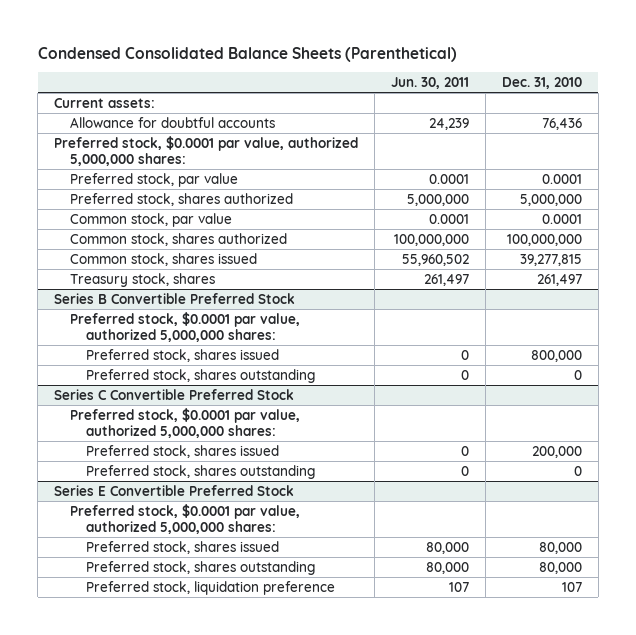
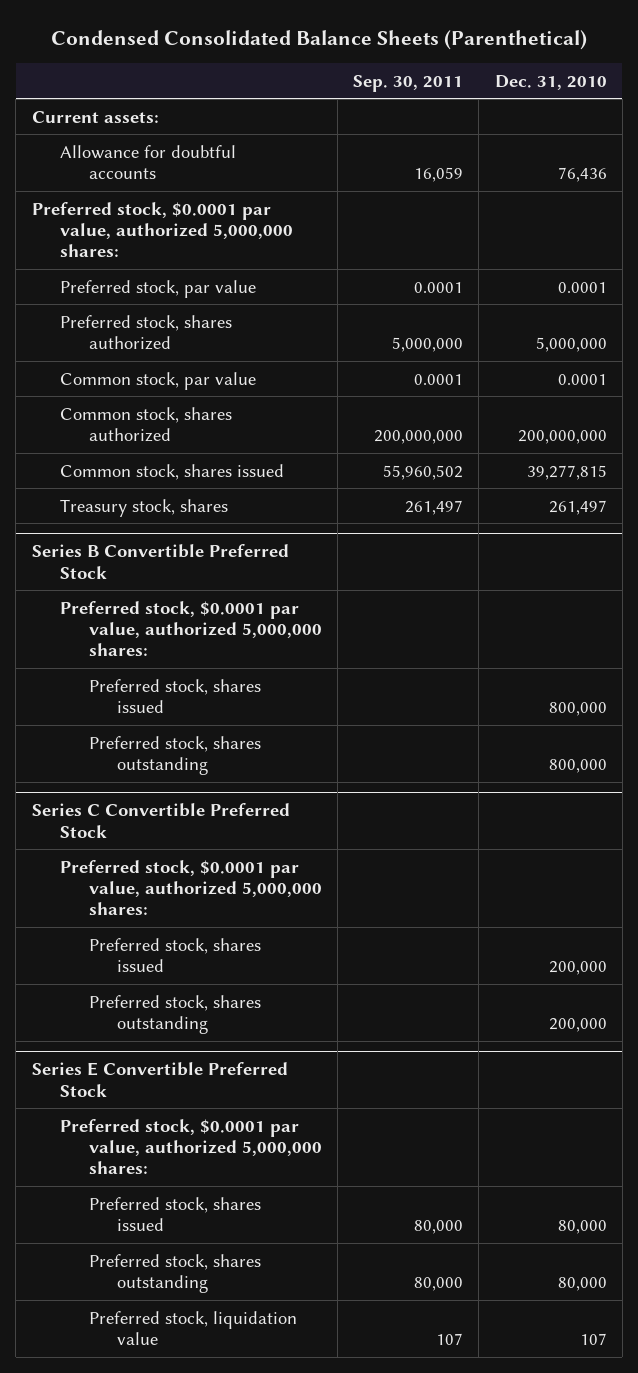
[391,76,470,89] Jun. 30, 2011 -> none
none -> [353,74,464,92] Sep. 30, 2011
[506,233,582,246] 100,000,000 -> [517,429,607,444] 200,000,000
[573,369,582,380] 0 -> [548,758,607,773] 800,000
[573,465,582,476] 0 -> [548,1017,607,1032] 200,000
[85,580,335,595] Preferred stock, liquidation preference -> [88,1310,297,1345] Preferred stock, liquidation value

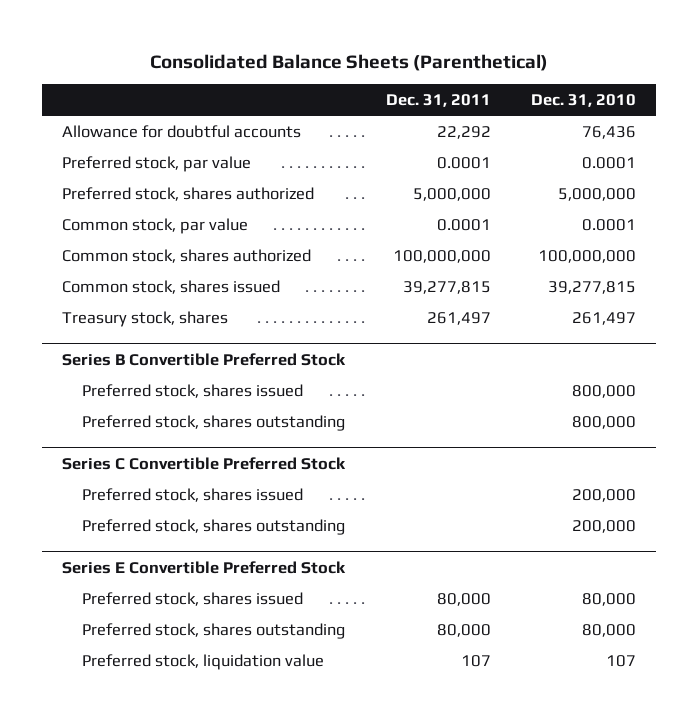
[51,29,588,50] Condensed Consolidated Balance Sheets (Parenthetical) -> [150,53,549,71] Consolidated Balance Sheets (Parenthetical)
[353,74,464,92] Sep. 30, 2011 -> none
none -> [385,94,491,108] Dec. 31, 2011
[31,110,159,123] Current assets: -> none
[31,201,294,258] Preferred stock, $0.0001 par value, authorized 5,000,000 shares: -> none
[517,429,607,444] 200,000,000 -> [538,249,637,263] 100,000,000
[60,600,322,657] Preferred stock, $0.0001 par value, authorized 5,000,000 shares: -> none
[60,859,322,916] Preferred stock, $0.0001 par value, authorized 5,000,000 shares: -> none
[60,1118,322,1175] Preferred stock, $0.0001 par value, authorized 5,000,000 shares: -> none

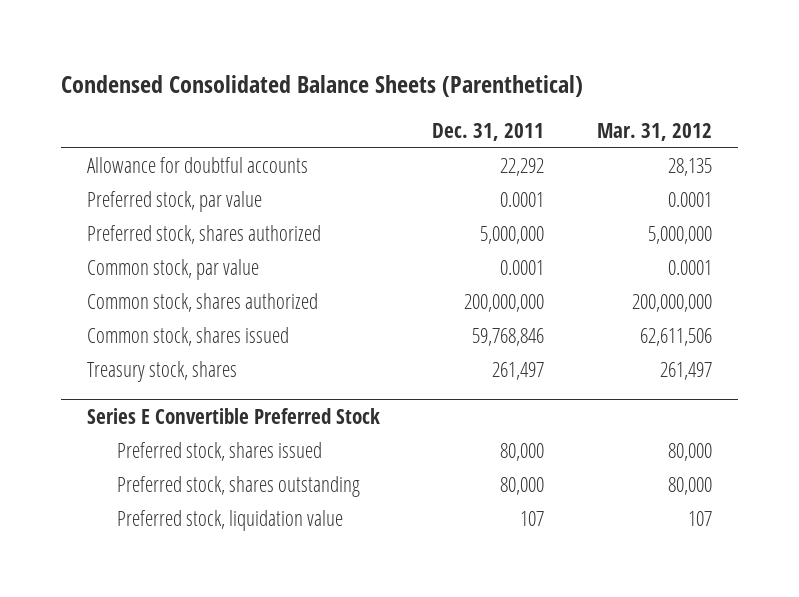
[150,53,549,71] Consolidated Balance Sheets (Parenthetical) -> [60,74,583,97] Condensed Consolidated Balance Sheets (Parenthetical)
[531,94,637,108] Dec. 31, 2010 -> none
none -> [597,122,713,141] Mar. 31, 2012
[392,249,491,263] 100,000,000 -> [464,294,545,313] 200,000,000
[402,280,491,294] 39,277,815 -> [472,328,545,347] 59,768,846
[62,352,347,366] Series B Convertible Preferred Stock -> none
[81,383,303,398] Preferred stock, shares issued -> none
[81,414,345,431] Preferred stock, shares outstanding -> none
[62,456,347,470] Series C Convertible Preferred Stock -> none
[81,487,303,502] Preferred stock, shares issued -> none
[81,518,345,535] Preferred stock, shares outstanding -> none

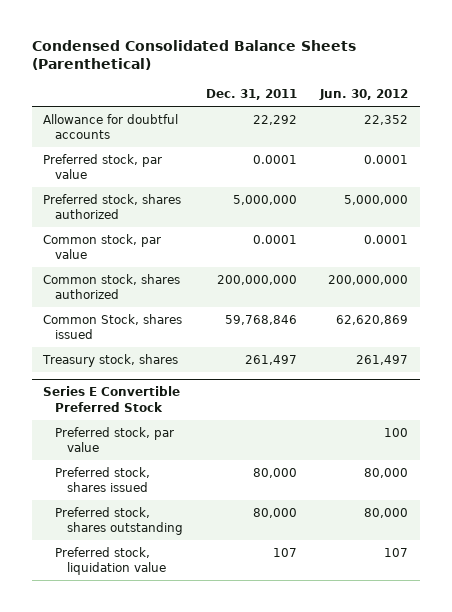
[597,122,713,141] Mar. 31, 2012 -> none
none -> [319,89,409,101] Jun. 30, 2012
[86,327,289,347] Common stock, shares issued -> [43,313,183,339] Common Stock, shares issued
none -> [55,426,175,452] Preferred stock, par value

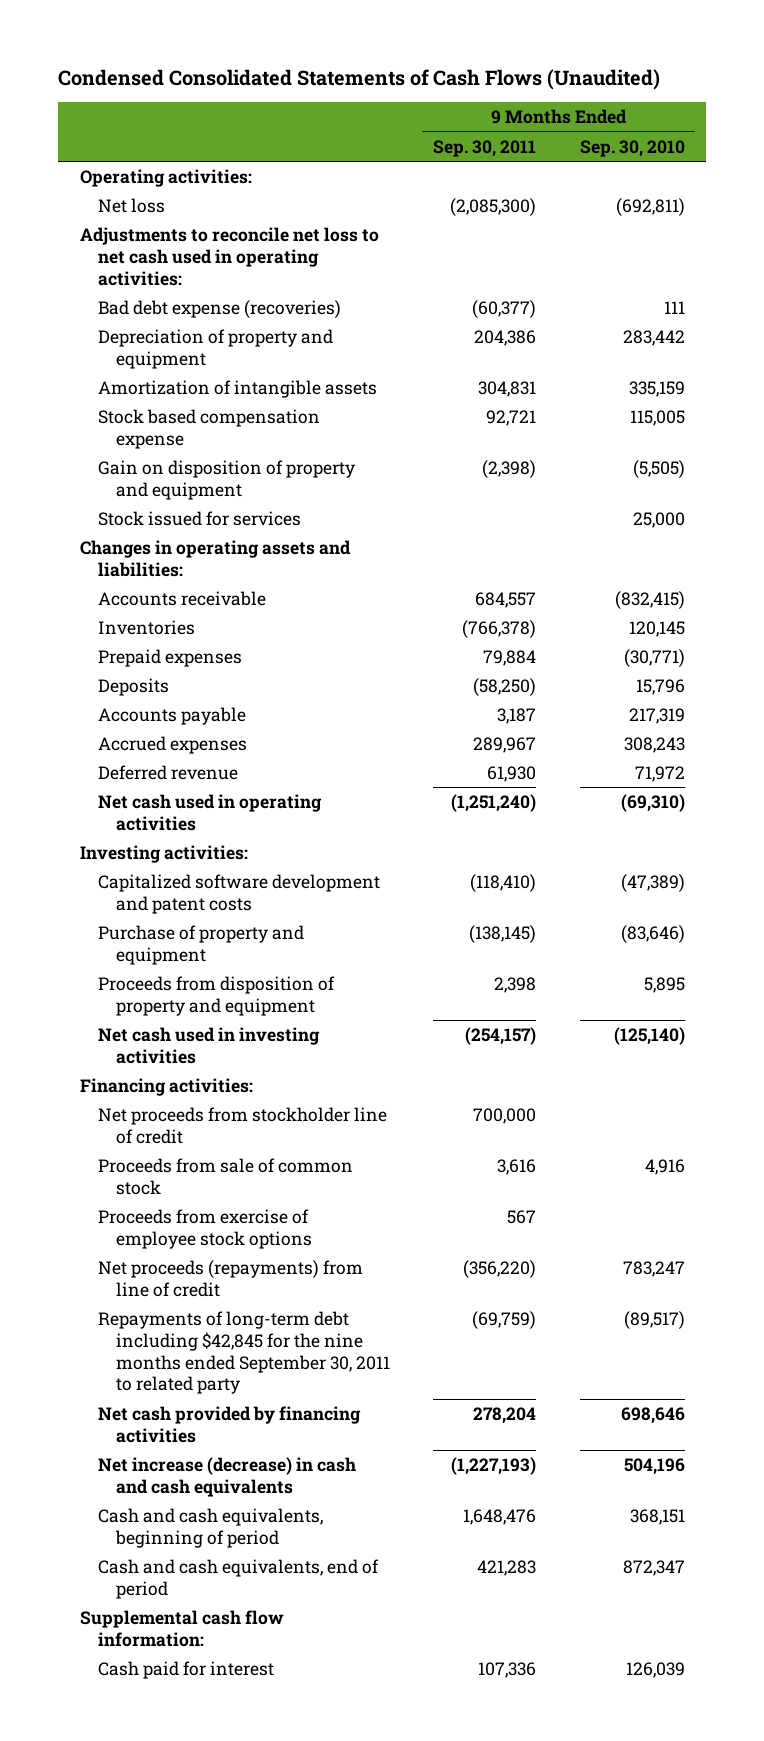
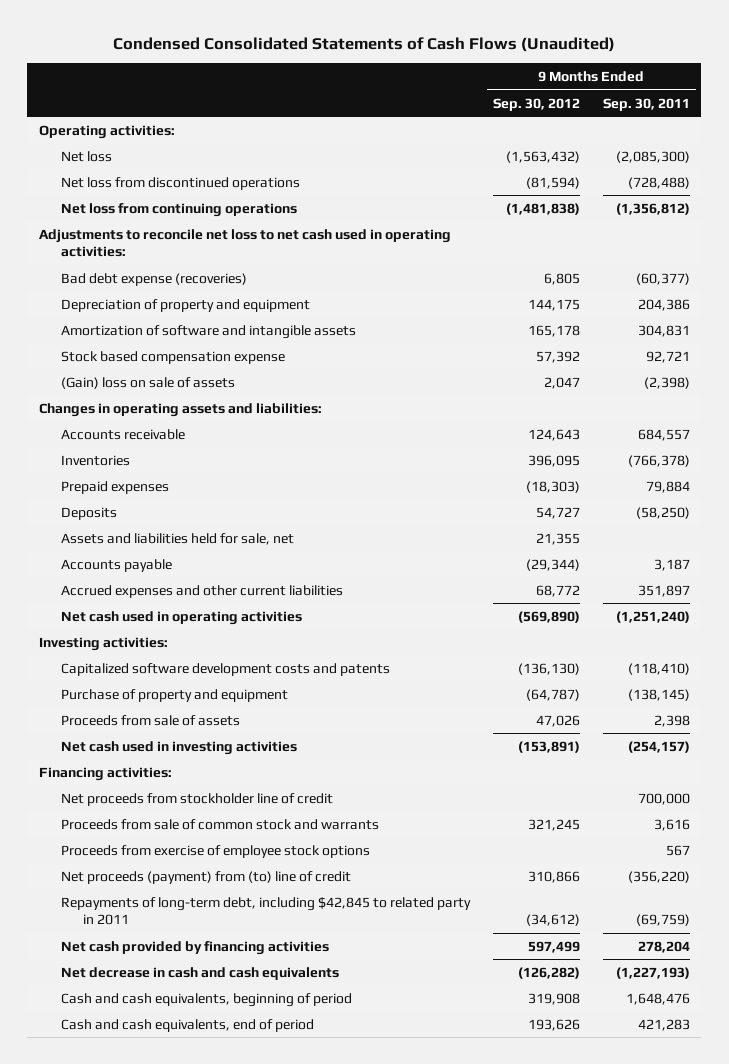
[579,139,685,157] Sep. 30, 2010 -> none
none -> [492,97,580,111] Sep. 30, 2012
none -> [60,176,300,190] Net loss from discontinued operations
none -> [60,202,297,217] Net loss from continuing operations
[97,379,377,398] Amortization of intangible assets -> [60,324,356,339] Amortization of software and intangible assets
[97,510,301,526] Stock issued for services -> none
[97,459,355,500] Gain on disposition of property and equipment -> [60,376,235,389] (Gain) loss on sale of assets
none -> [60,532,294,545] Assets and liabilities held for sale, net
[97,764,238,780] Deferred revenue -> none
[97,735,247,754] Accrued expenses -> [60,584,343,598] Accrued expenses and other current liabilities
[473,736,537,753] 289,967 -> [637,584,690,597] 351,897
[97,873,380,914] Capitalized software development and patent costs -> [60,662,390,676] Capitalized software development costs and patents
[97,975,335,1016] Proceeds from disposition of property and equipment -> [60,714,240,726] Proceeds from sale of assets
[97,1157,353,1195] Proceeds from sale of common stock -> [60,818,379,830] Proceeds from sale of common stock and warrants
[97,1259,363,1297] Net proceeds (repayments) from line of credit -> [60,870,351,884] Net proceeds (payment) from (to) line of credit
[97,1310,390,1395] Repayments of long-term debt including $42,845 for the nine months ended September 30, 2011 to related party -> [60,896,471,925] Repayments of long-term debt, including $42,845 to related party in 2011
[97,1456,356,1497] Net increase (decrease) in cash and cash equivalents -> [60,966,339,980] Net decrease in cash and cash equivalents
[79,1609,284,1647] Supplemental cash flow information: -> none
[97,1660,274,1679] Cash paid for interest -> none

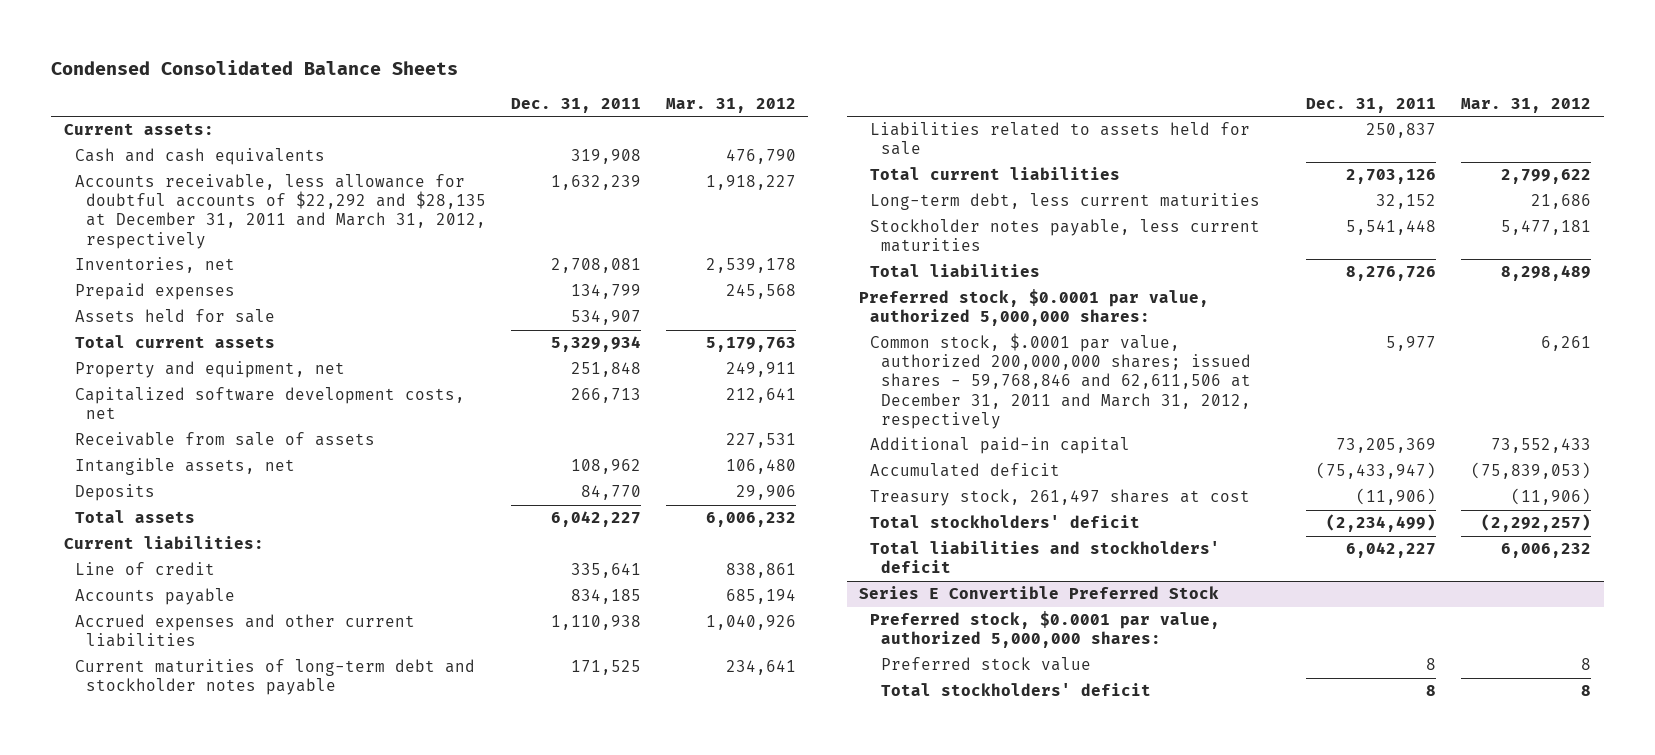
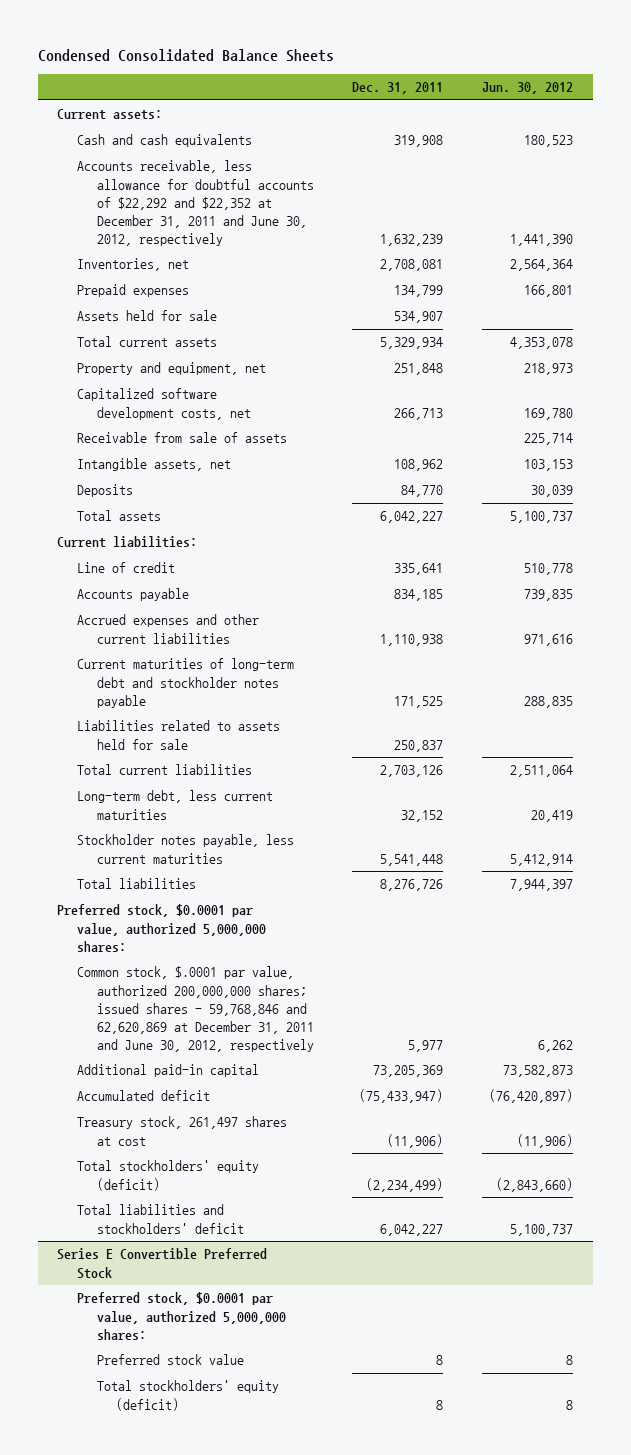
[665,98,796,114] Mar. 31, 2012 -> none
none -> [482,82,574,95] Jun. 30, 2012
[74,174,486,249] Accounts receivable, less allowance for doubtful accounts of $22,292 and $28,135 at December 31, 2011 and March 31, 2012, respectively -> [76,160,314,246] Accounts receivable, less allowance for doubtful accounts of $22,292 and $22,352 at December 31, 2011 and June 30, 2012, respectively
[870,333,1252,429] Common stock, $.0001 par value, authorized 200,000,000 shares; issued shares - 59,768,846 and 62,611,506 at December 31, 2011 and March 31, 2012, respectively -> [76,966,314,1052] Common stock, $.0001 par value, authorized 200,000,000 shares; issued shares - 59,768,846 and 62,620,869 at December 31, 2011 and June 30, 2012, respectively
[870,515,1141,529] Total stockholders' deficit -> [76,1160,259,1191] Total stockholders' equity (deficit)
[881,683,1152,697] Total stockholders' deficit -> [96,1380,279,1411] Total stockholders' equity (deficit)

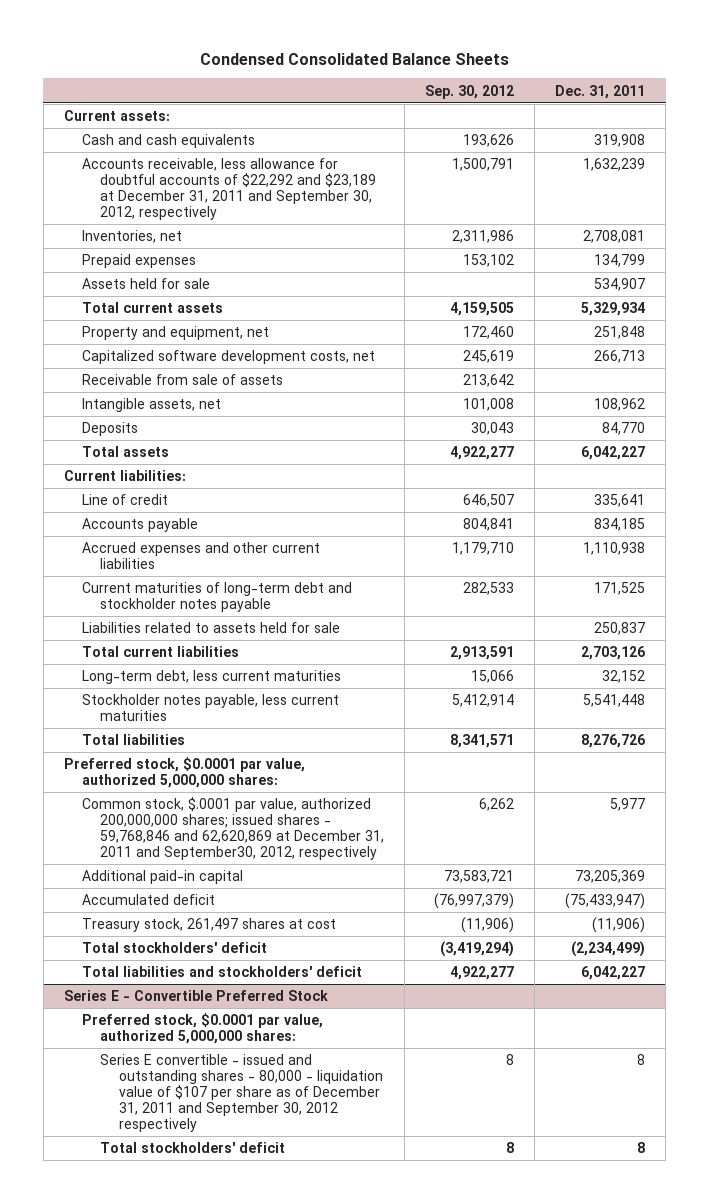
[482,82,574,95] Jun. 30, 2012 -> none
none -> [425,84,515,99] Sep. 30, 2012
[76,160,314,246] Accounts receivable, less allowance for doubtful accounts of $22,292 and $22,352 at December 31, 2011 and June 30, 2012, respectively -> [82,158,377,220] Accounts receivable, less allowance for doubtful accounts of $22,292 and $23,189 at December 31, 2011 and September 30, 2012, respectively
[76,966,314,1052] Common stock, $.0001 par value, authorized 200,000,000 shares; issued shares - 59,768,846 and 62,620,869 at December 31, 2011 and June 30, 2012, respectively -> [82,797,385,860] Common stock, $.0001 par value, authorized 200,000,000 shares; issued shares - 59,768,846 and 62,620,869 at December 31, 2011 and September30, 2012, respectively
[76,1160,259,1191] Total stockholders' equity (deficit) -> [82,942,268,954] Total stockholders' deficit
[57,1248,268,1279] Series E Convertible Preferred Stock -> [63,990,328,1002] Series E - Convertible Preferred Stock
[96,1354,244,1366] Preferred stock value -> [100,1054,383,1132] Series E convertible - issued and outstanding shares - 80,000 - liquidation value of $107 per share as of December 31, 2011 and September 30, 2012 respectively
[96,1380,279,1411] Total stockholders' equity (deficit) -> [100,1142,286,1154] Total stockholders' deficit

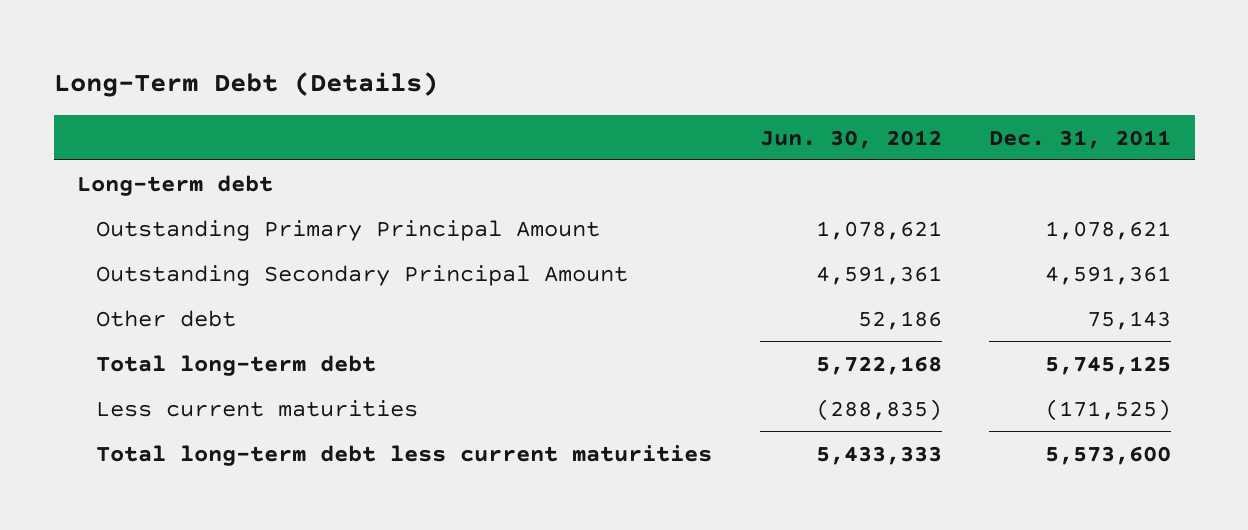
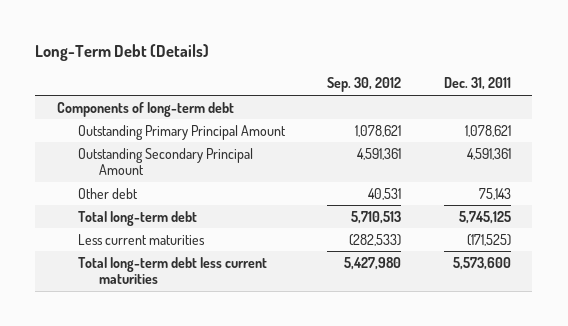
[759,129,942,149] Jun. 30, 2012 -> none
none -> [327,77,402,93] Sep. 30, 2012
[77,174,274,196] Long-term debt -> [56,101,234,117] Components of long-term debt

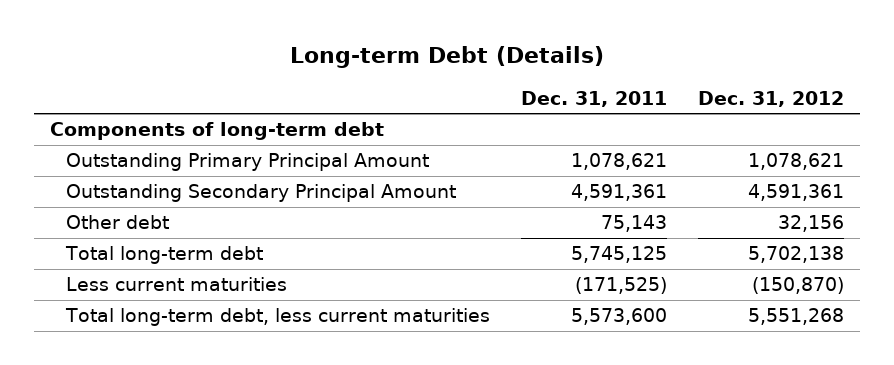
[35,44,210,62] Long-Term Debt (Details) -> [290,46,605,69] Long-term Debt (Details)
[327,77,402,93] Sep. 30, 2012 -> none
none -> [698,90,845,107] Dec. 31, 2012
[78,256,268,285] Total long-term debt less current maturities -> [65,308,491,327] Total long-term debt, less current maturities

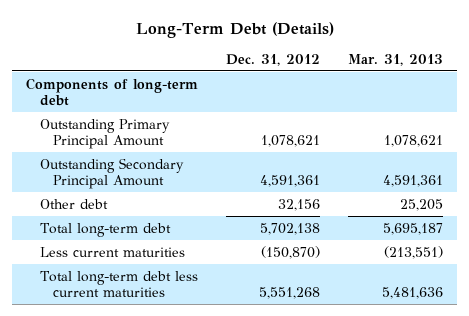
[290,46,605,69] Long-term Debt (Details) -> [135,21,334,38] Long-Term Debt (Details)
[521,90,668,107] Dec. 31, 2011 -> none
none -> [347,53,443,66] Mar. 31, 2013
[65,308,491,327] Total long-term debt, less current maturities -> [39,270,198,298] Total long-term debt less current maturities

